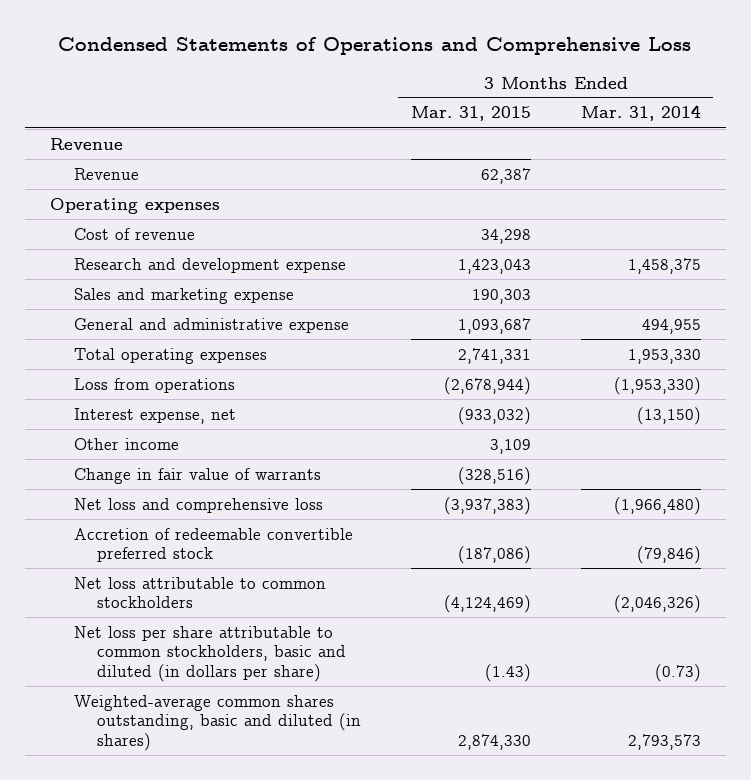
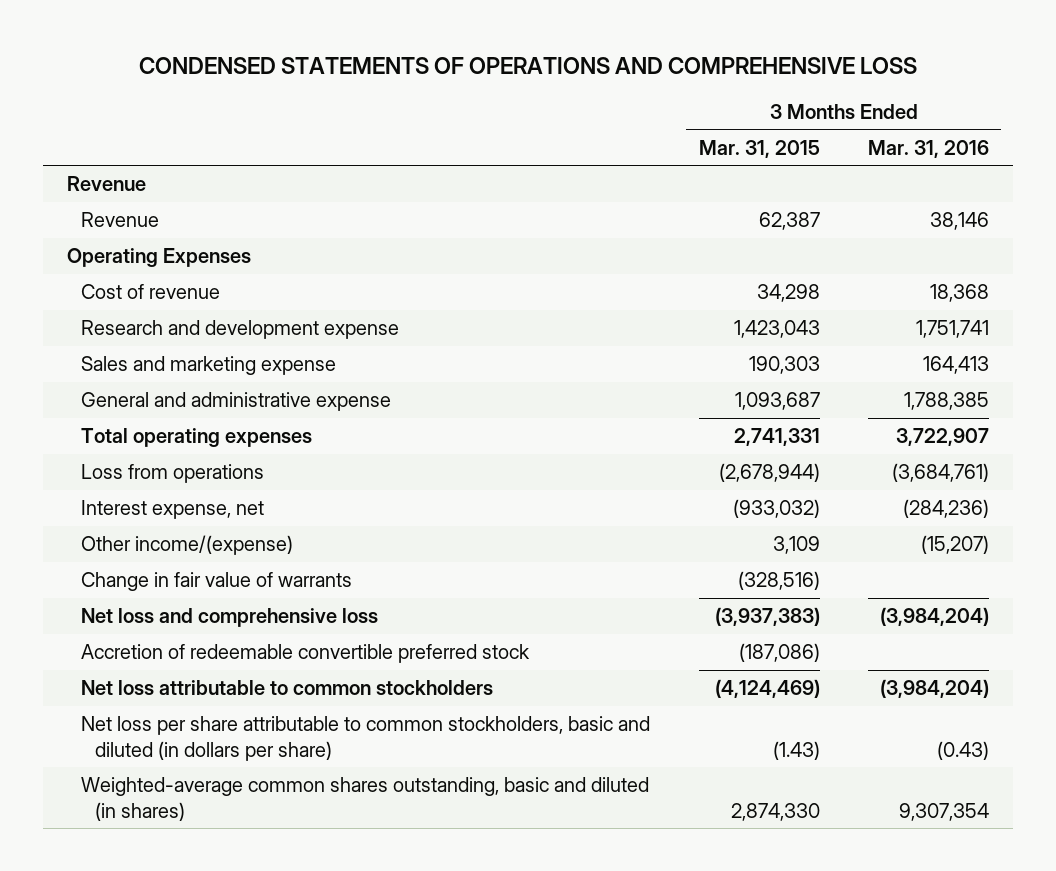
[58,37,692,56] Condensed Statements of Operations and Comprehensive Loss -> [138,56,917,74] CONDENSED STATEMENTS OF OPERATIONS AND COMPREHENSIVE LOSS
[580,105,701,122] Mar. 31, 2014 -> none
none -> [867,139,989,158] Mar. 31, 2016
[50,197,221,214] Operating expenses -> [67,248,252,268] Operating Expenses
[73,437,179,450] Other income -> [81,535,294,556] Other income/(expense)

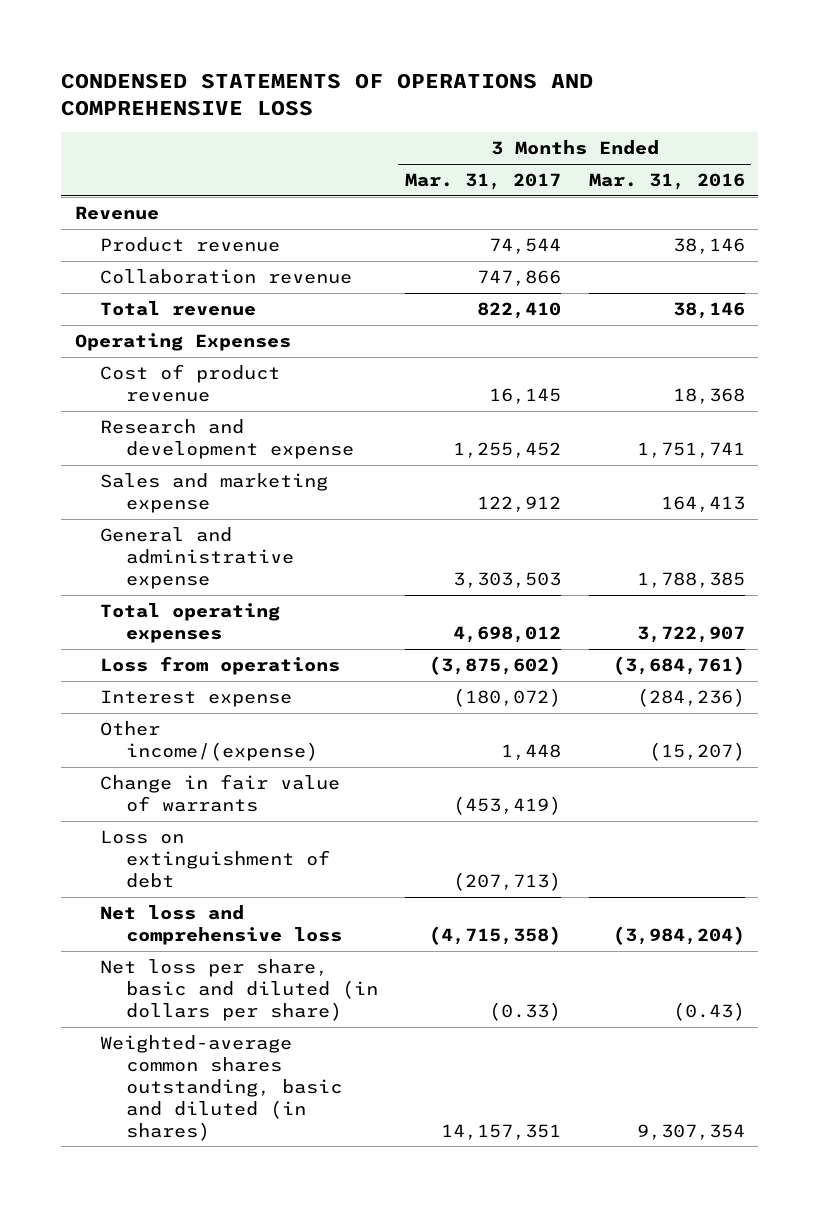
[698,139,820,158] Mar. 31, 2015 -> none
none -> [405,173,562,191] Mar. 31, 2017
[81,212,160,228] Revenue -> [100,236,281,252] Product revenue
none -> [100,268,353,284] Collaboration revenue
none -> [100,300,257,316] Total revenue
[81,284,221,300] Cost of revenue -> [100,363,281,402] Cost of product revenue
[81,500,265,520] Interest expense, net -> [100,689,293,707] Interest expense
none -> [100,829,330,888] Loss on extinguishment of debt
[81,644,531,664] Accretion of redeemable convertible preferred stock -> none
[81,680,494,696] Net loss attributable to common stockholders -> none
[81,716,651,761] Net loss per share attributable to common stockholders, basic and diluted (in dollars per share) -> [100,958,378,1021] Net loss per share, basic and diluted (in dollars per share)

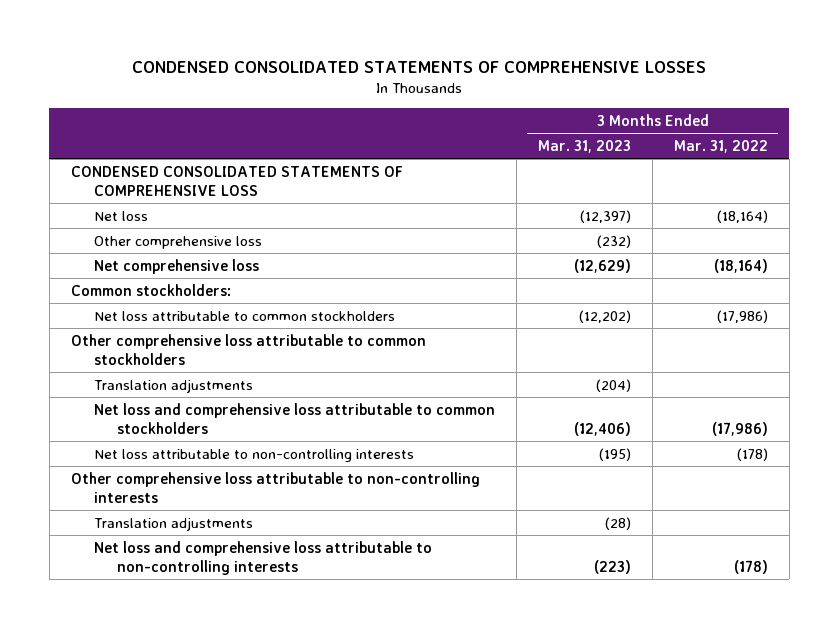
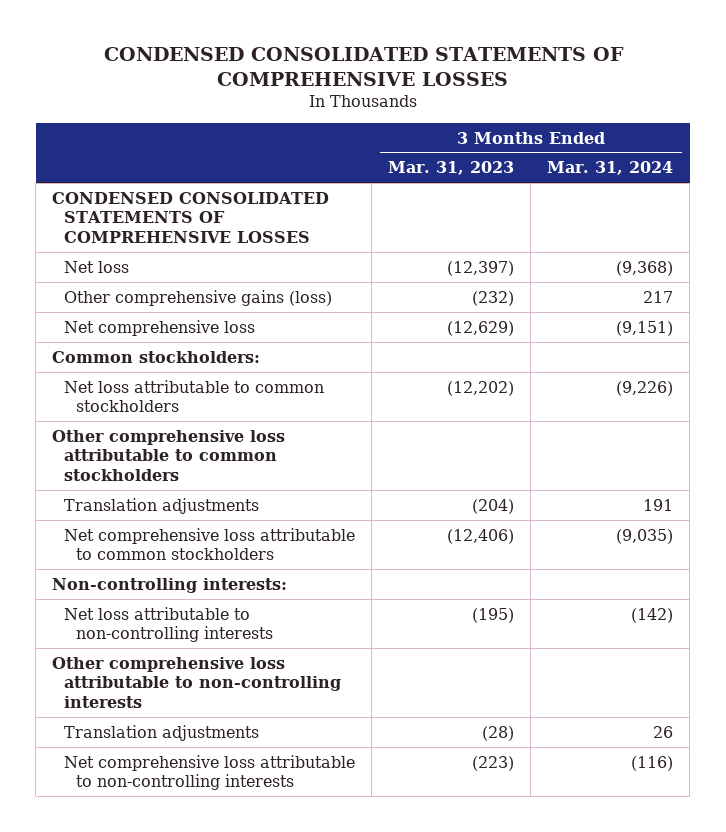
[673,139,768,153] Mar. 31, 2022 -> none
none -> [547,161,674,176] Mar. 31, 2024
[70,165,403,197] CONDENSED CONSOLIDATED STATEMENTS OF COMPREHENSIVE LOSS -> [52,191,330,243] CONDENSED CONSOLIDATED STATEMENTS OF COMPREHENSIVE LOSSES
[93,235,262,249] Other comprehensive loss -> [64,289,333,306] Other comprehensive gains (loss)
[93,402,495,435] Net loss and comprehensive loss attributable to common stockholders -> [64,527,356,561] Net comprehensive loss attributable to common stockholders
none -> [52,577,288,593] Non-controlling interests:
[93,540,432,576] Net loss and comprehensive loss attributable to non-controlling interests -> [64,754,356,791] Net comprehensive loss attributable to non-controlling interests

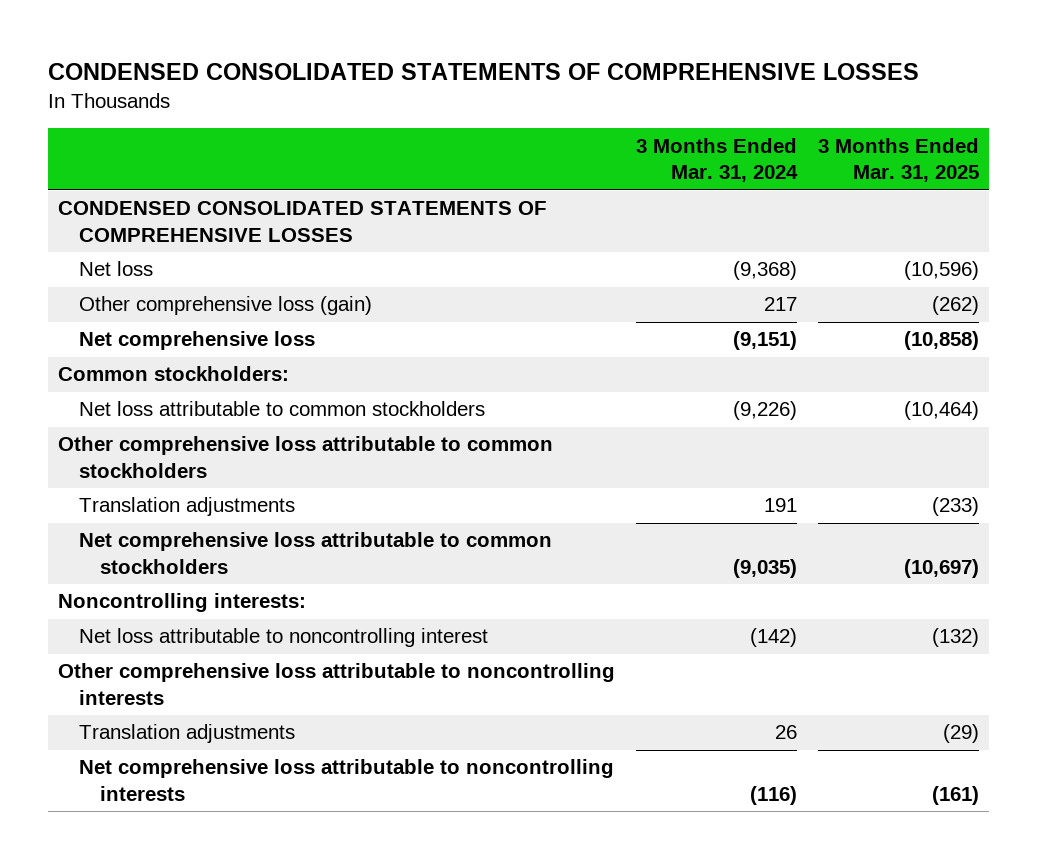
[388,161,515,176] Mar. 31, 2023 -> none
none -> [817,137,979,183] 3 Months Ended Mar. 31, 2025
[64,289,333,306] Other comprehensive gains (loss) -> [79,296,373,316] Other comprehensive loss (gain)
[52,577,288,593] Non-controlling interests: -> [58,593,307,613] Noncontrolling interests:
[64,606,274,643] Net loss attributable to non-controlling interests -> [79,628,489,648] Net loss attributable to noncontrolling interest
[52,656,342,708] Other comprehensive loss attributable to non-controlling interests -> [58,663,616,706] Other comprehensive loss attributable to noncontrolling interests
[64,754,356,791] Net comprehensive loss attributable to non-controlling interests -> [79,759,615,802] Net comprehensive loss attributable to noncontrolling interests

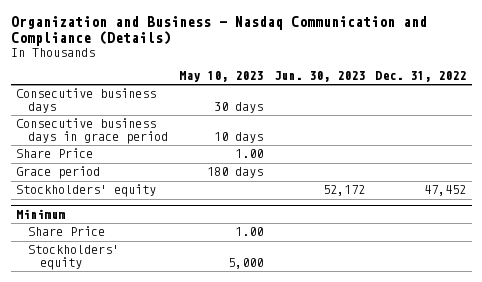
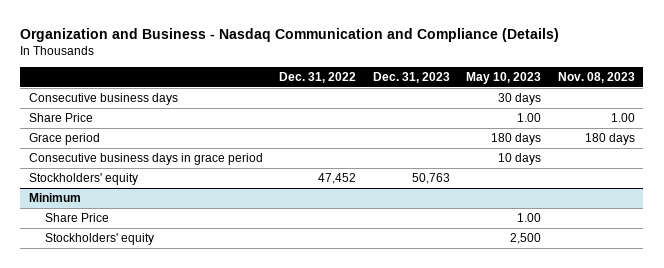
[273,71,365,83] Jun. 30, 2023 -> none
none -> [372,71,450,83] Dec. 31, 2023
none -> [557,71,635,83] Nov. 08, 2023
[16,118,169,145] Consecutive business days in grace period -> [28,152,263,165] Consecutive business days in grace period
[227,258,263,270] 5,000 -> [510,232,542,244] 2,500

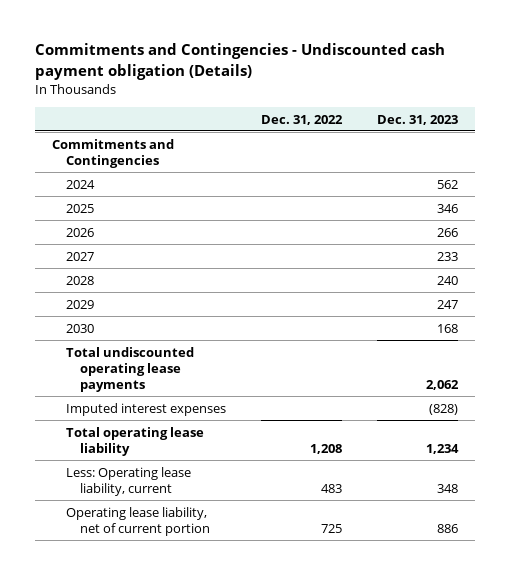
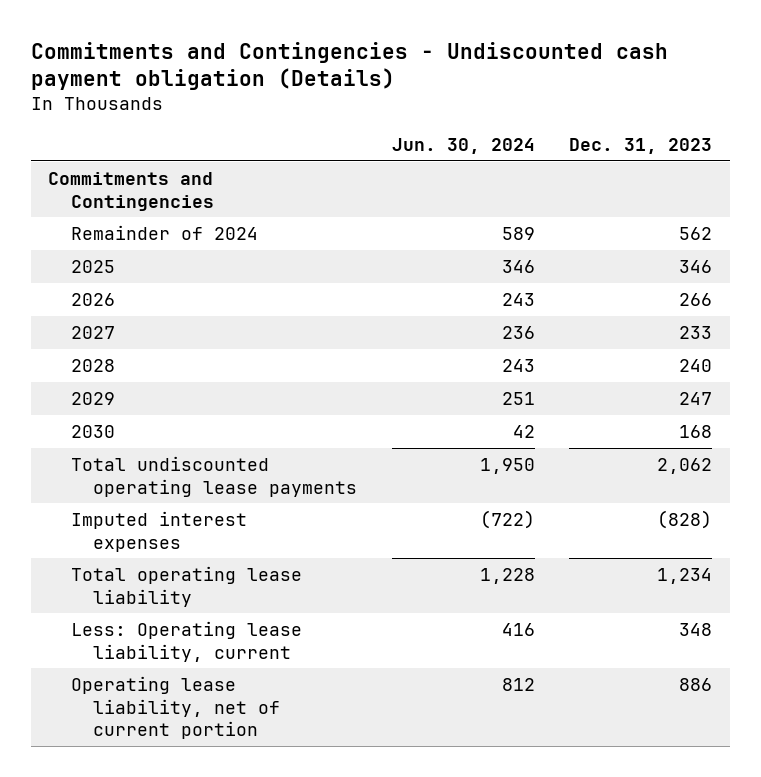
[261,114,344,125] Dec. 31, 2022 -> none
none -> [391,137,535,154] Jun. 30, 2024
[66,179,96,189] 2024 -> [70,224,258,240] Remainder of 2024

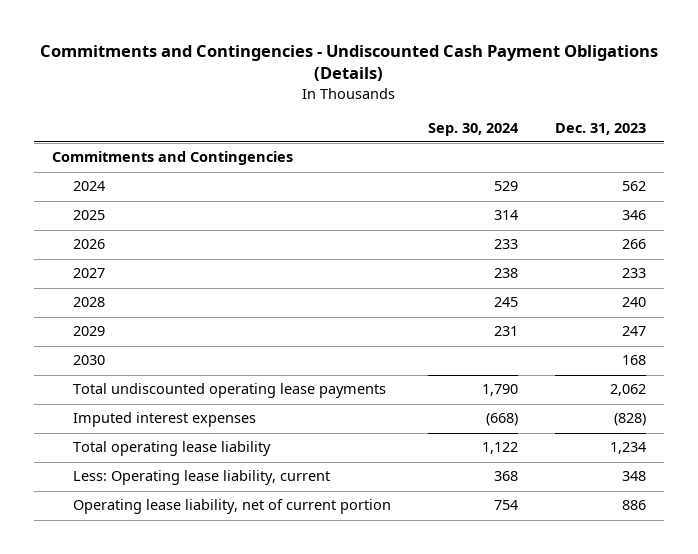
[31,41,669,91] Commitments and Contingencies - Undiscounted cash payment obligation (Details) -> [39,44,658,82] Commitments and Contingencies - Undiscounted Cash Payment Obligations (Details)
[391,137,535,154] Jun. 30, 2024 -> none
none -> [427,122,519,136] Sep. 30, 2024
[70,224,258,240] Remainder of 2024 -> [72,181,105,192] 2024

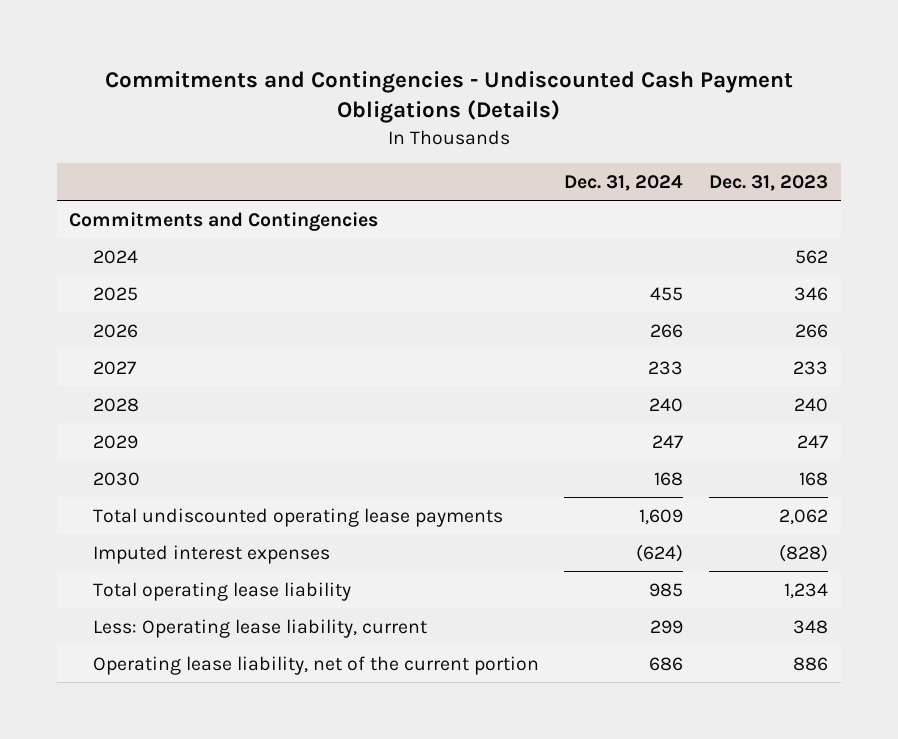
[427,122,519,136] Sep. 30, 2024 -> none
none -> [564,175,684,192] Dec. 31, 2024
[72,499,391,515] Operating lease liability, net of current portion -> [92,655,539,675] Operating lease liability, net of the current portion

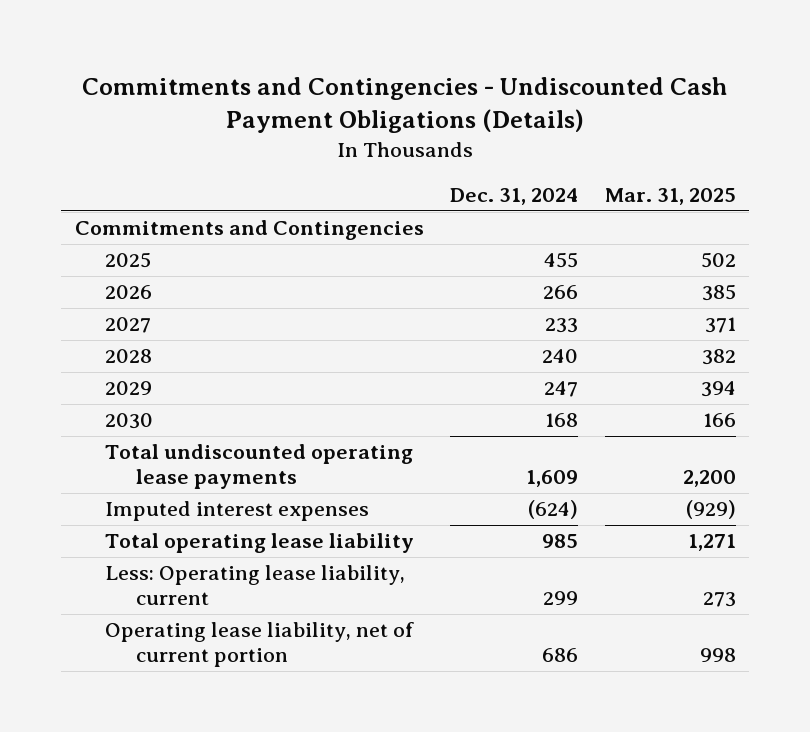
[709,175,829,192] Dec. 31, 2023 -> none
none -> [604,188,736,206] Mar. 31, 2025
[92,249,138,264] 2024 -> none
[92,655,539,675] Operating lease liability, net of the current portion -> [105,622,415,668] Operating lease liability, net of current portion

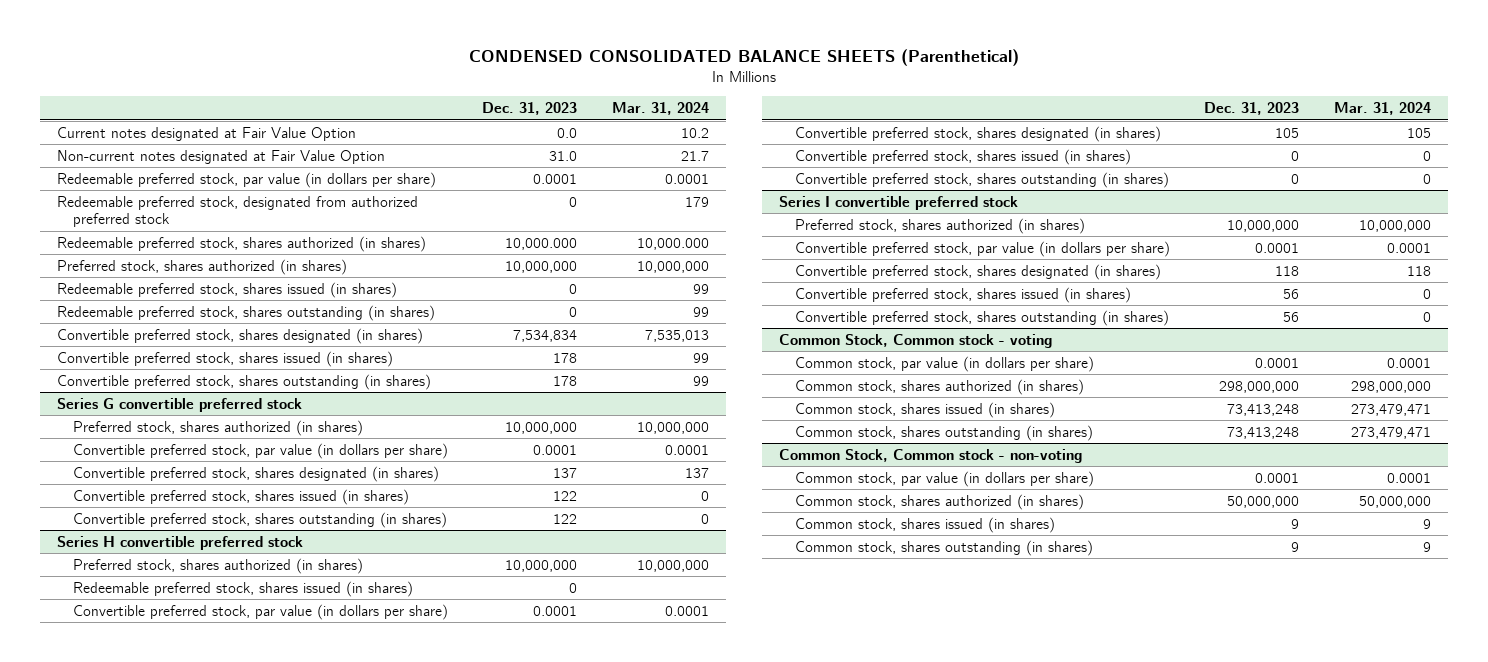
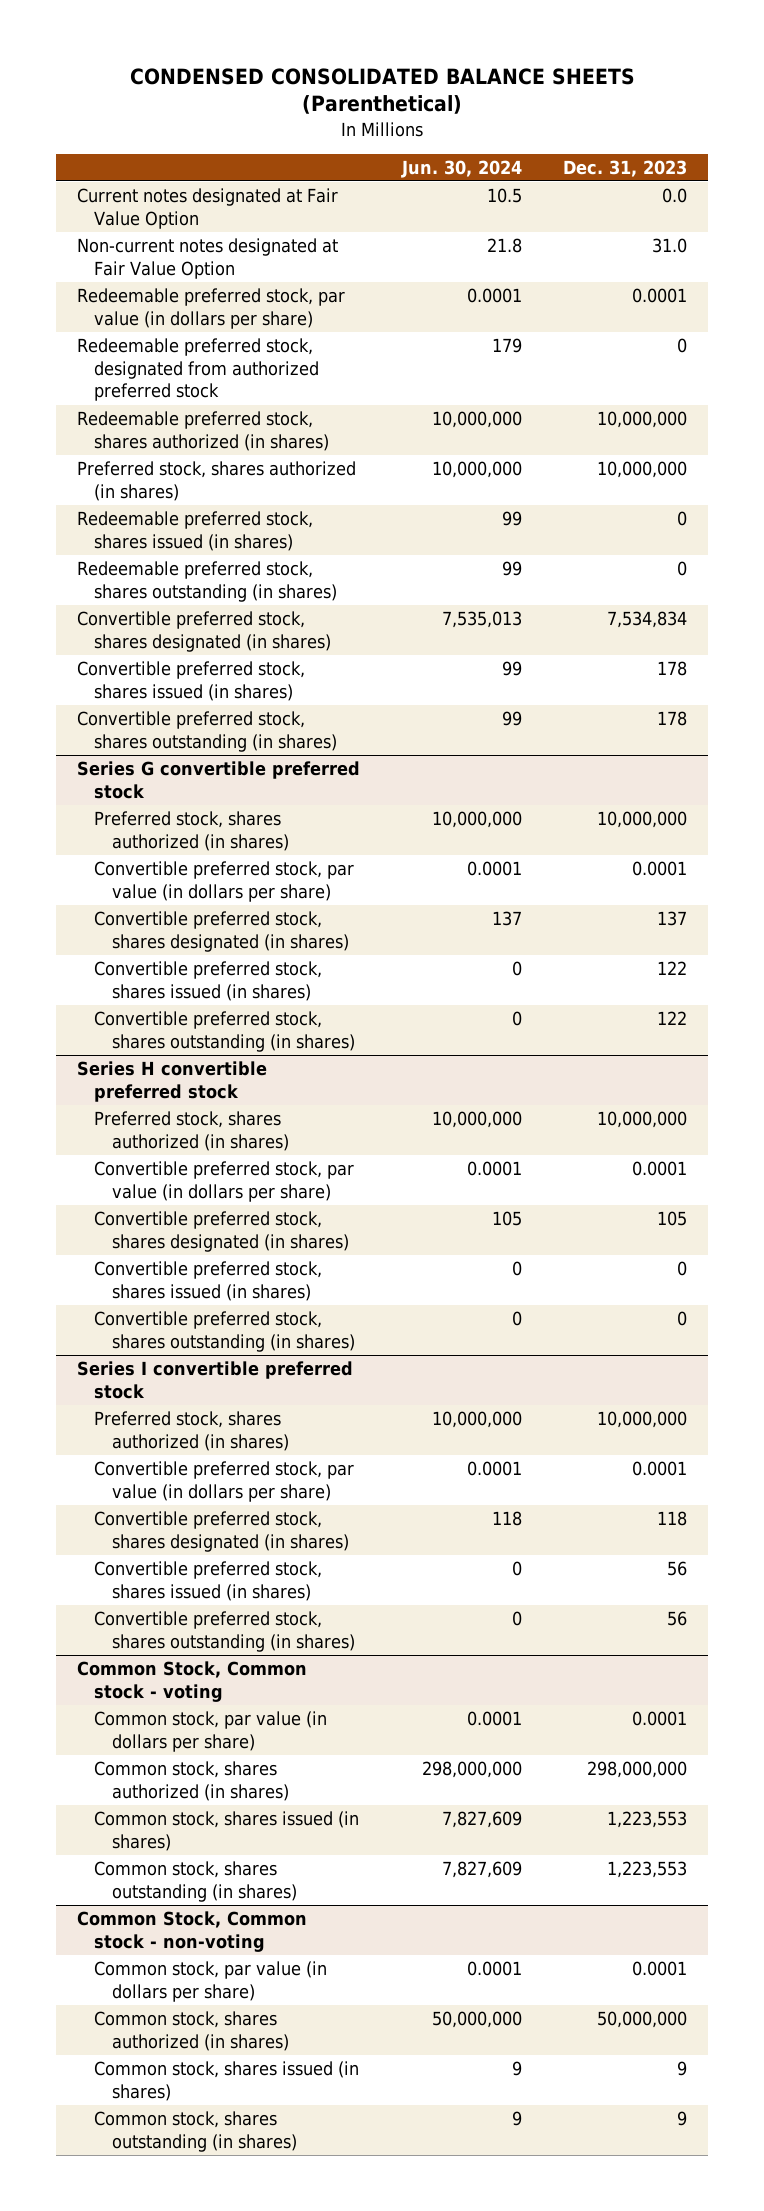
[611,101,709,115] Mar. 31, 2024 -> none
none -> [400,159,522,178] Jun. 30, 2024
[505,237,578,250] 10,000.000 -> [597,411,688,429] 10,000,000
[72,580,413,597] Redeemable preferred stock, shares issued (in shares) -> none
[1227,403,1300,416] 73,413,248 -> [607,1811,688,1829] 1,223,553
[1227,426,1300,439] 73,413,248 -> [607,1861,688,1879] 1,223,553

